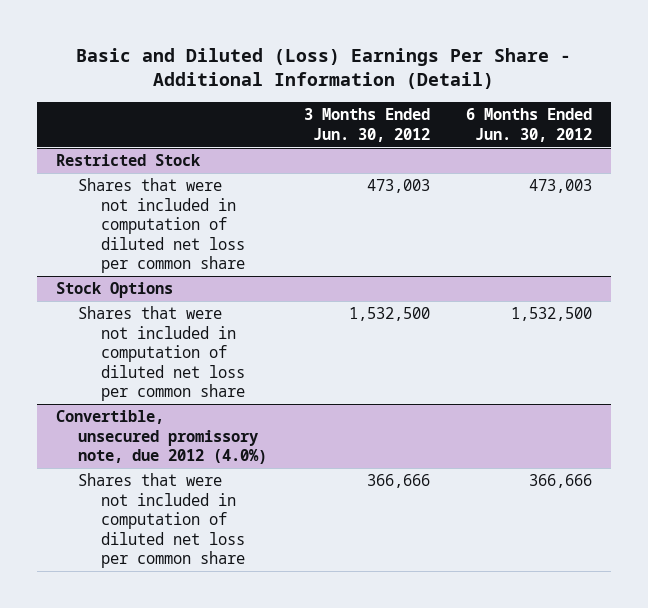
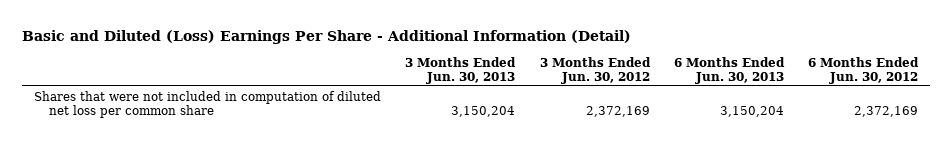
none -> [405,56,517,84] 3 Months Ended Jun. 30, 2013
none -> [673,56,785,84] 6 Months Ended Jun. 30, 2013
[55,154,201,167] Restricted Stock -> none
[55,282,173,299] Stock Options -> none
[78,306,246,401] Shares that were not included in computation of diluted net loss per common share -> none
[55,410,268,465] Convertible, unsecured promissory note, due 2012 (4.0%) -> none
[78,473,246,568] Shares that were not included in computation of diluted net loss per common share -> none
[366,179,430,194] 473,003 -> [585,105,650,117] 2,372,169
[529,179,593,194] 473,003 -> [854,105,919,117] 2,372,169

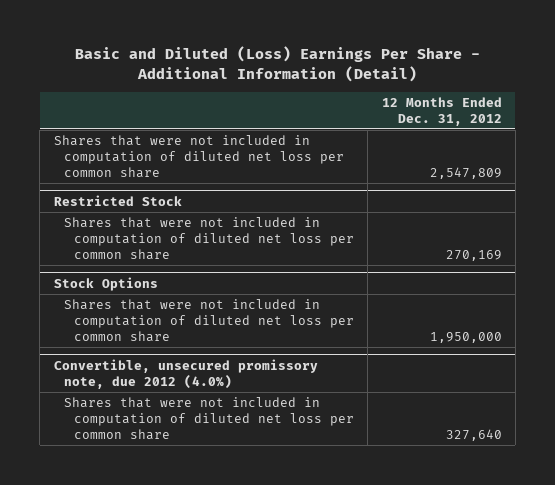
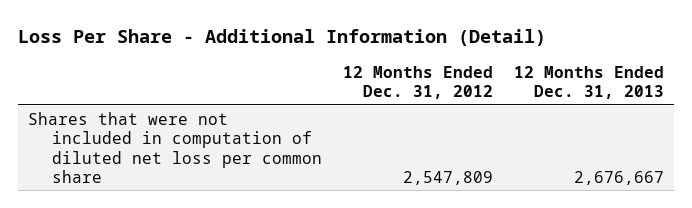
[74,46,480,83] Basic and Diluted (Loss) Earnings Per Share - Additional Information (Detail) -> [17,28,546,46] Loss Per Share - Additional Information (Detail)
none -> [513,65,664,100] 12 Months Ended Dec. 31, 2013
[53,195,182,207] Restricted Stock -> none
[63,217,355,260] Shares that were not included in computation of diluted net loss per common share -> none
[53,277,158,292] Stock Options -> none
[63,299,355,342] Shares that were not included in computation of diluted net loss per common share -> none
[53,359,318,389] Convertible, unsecured promissory note, due 2012 (4.0%) -> none
[63,397,355,440] Shares that were not included in computation of diluted net loss per common share -> none

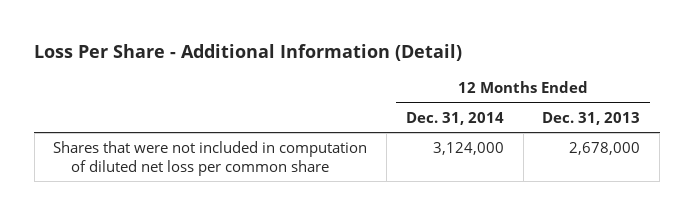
[343,65,494,100] 12 Months Ended Dec. 31, 2012 -> none
none -> [405,111,504,125] Dec. 31, 2014
[573,170,664,185] 2,676,667 -> [569,142,641,156] 2,678,000

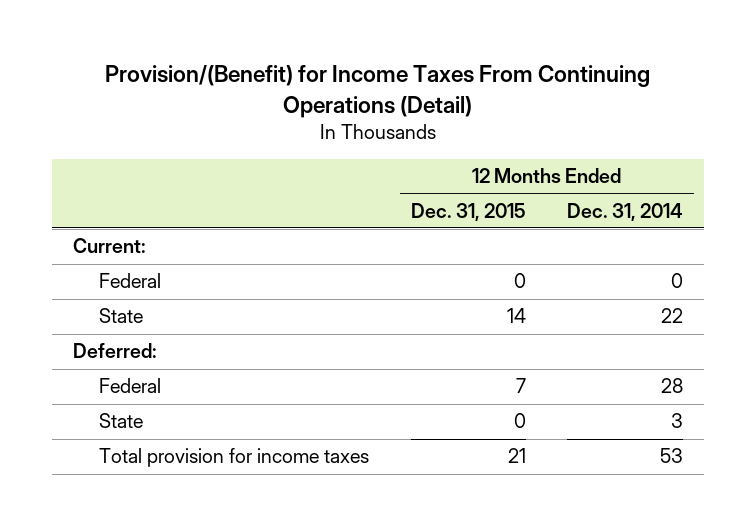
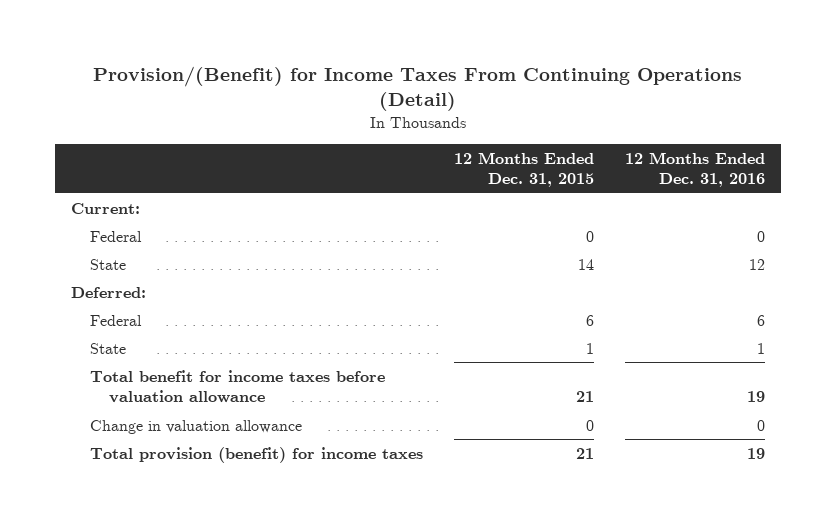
[567,202,684,221] Dec. 31, 2014 -> none
none -> [625,151,766,187] 12 Months Ended Dec. 31, 2016
[515,378,526,394] 7 -> [586,314,595,326] 6
[513,413,526,429] 0 -> [586,342,595,354] 1
none -> [89,369,385,404] Total benefit for income taxes before valuation allowance
none -> [89,419,302,434] Change in valuation allowance
[98,448,369,468] Total provision for income taxes -> [89,446,423,463] Total provision (benefit) for income taxes

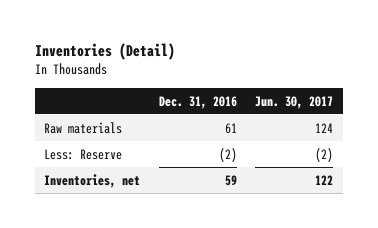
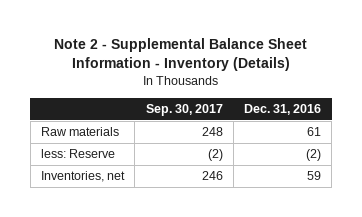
[34,42,175,60] Inventories (Detail) -> [54,38,308,72] Note 2 - Supplemental Balance Sheet Information - Inventory (Details)
[255,95,334,109] Jun. 30, 2017 -> none
none -> [145,103,223,116] Sep. 30, 2017
[44,148,123,160] Less: Reserve -> [40,149,115,159] less: Reserve

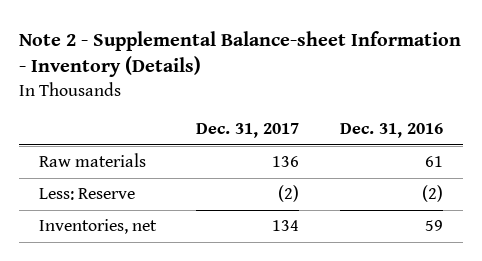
[54,38,308,72] Note 2 - Supplemental Balance Sheet Information - Inventory (Details) -> [18,30,461,78] Note 2 - Supplemental Balance-sheet Information - Inventory (Details)
[145,103,223,116] Sep. 30, 2017 -> none
none -> [196,123,300,139] Dec. 31, 2017
[40,149,115,159] less: Reserve -> [39,188,136,201] Less: Reserve

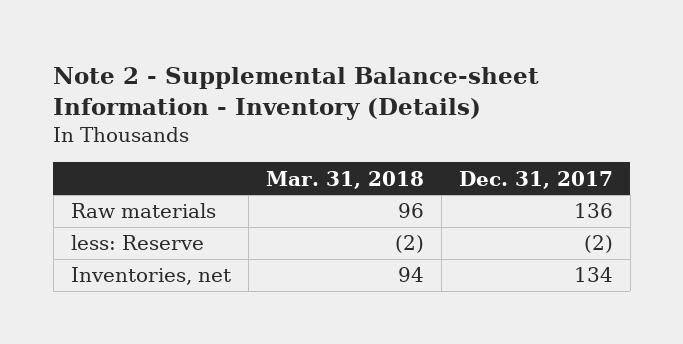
[339,123,443,139] Dec. 31, 2016 -> none
none -> [265,170,424,189] Mar. 31, 2018
[39,188,136,201] Less: Reserve -> [70,235,204,251] less: Reserve

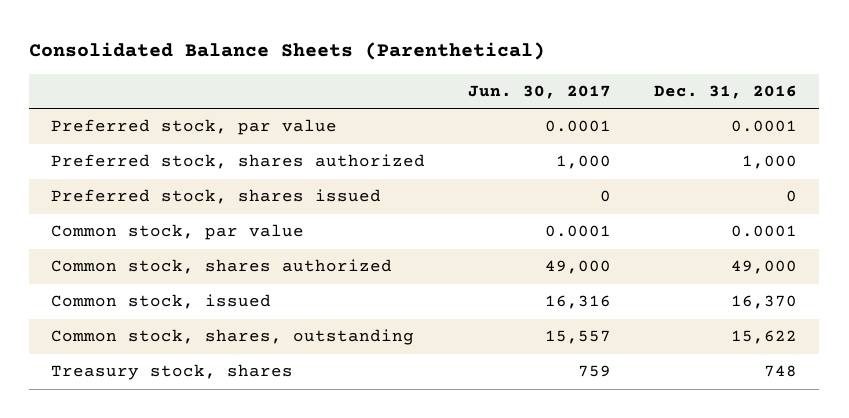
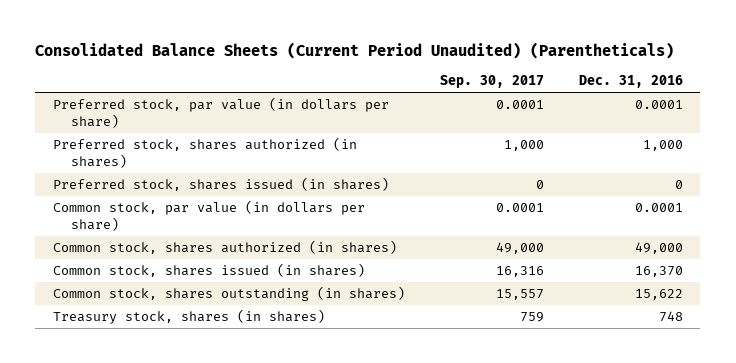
[29,42,546,61] Consolidated Balance Sheets (Parenthetical) -> [35,41,675,59] Consolidated Balance Sheets (Current Period Unaudited) (Parentheticals)
[468,85,612,100] Jun. 30, 2017 -> none
none -> [439,75,544,89] Sep. 30, 2017
[51,119,338,136] Preferred stock, par value -> [52,97,389,128] Preferred stock, par value (in dollars per share)
[51,154,426,170] Preferred stock, shares authorized -> [52,137,357,168] Preferred stock, shares authorized (in shares)
[51,189,382,205] Preferred stock, shares issued -> [52,177,389,192] Preferred stock, shares issued (in shares)
[51,224,305,241] Common stock, par value -> [52,200,365,231] Common stock, par value (in dollars per share)
[51,259,393,275] Common stock, shares authorized -> [52,240,397,255] Common stock, shares authorized (in shares)
[51,294,272,310] Common stock, issued -> [52,263,365,278] Common stock, shares issued (in shares)
[51,329,415,346] Common stock, shares, outstanding -> [52,286,405,302] Common stock, shares outstanding (in shares)
[51,364,294,381] Treasury stock, shares -> [52,309,325,325] Treasury stock, shares (in shares)

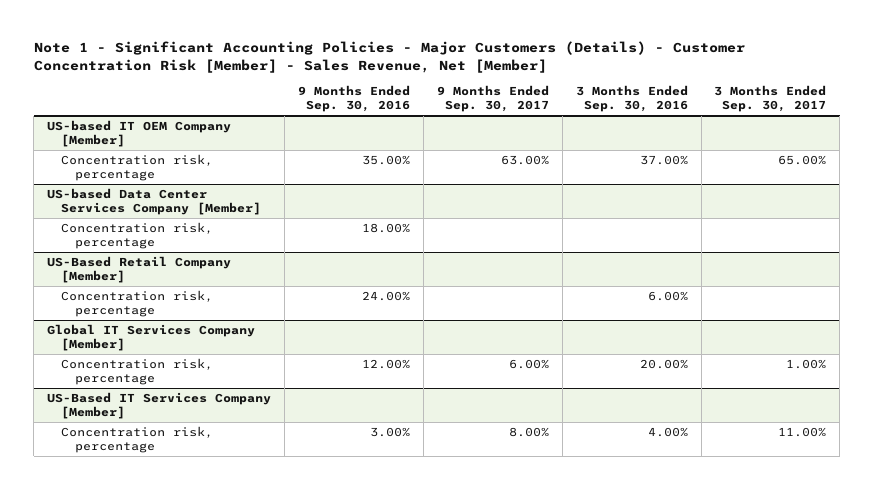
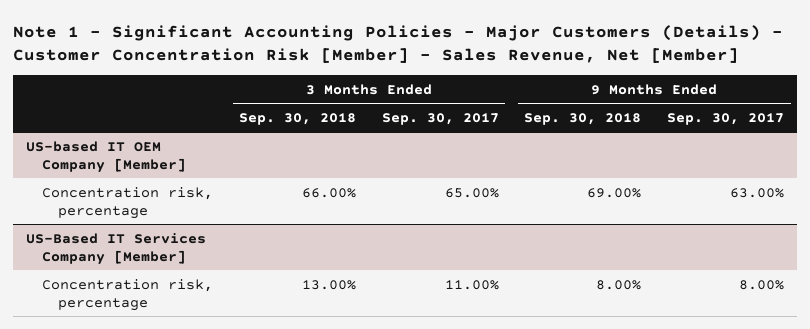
[297,85,410,112] 9 Months Ended Sep. 30, 2016 -> none
[575,85,688,112] 3 Months Ended Sep. 30, 2016 -> none
none -> [238,112,356,125] Sep. 30, 2018
none -> [524,112,642,125] Sep. 30, 2018
[47,188,262,215] US-based Data Center Services Company [Member] -> none
[61,222,214,249] Concentration risk, percentage -> none
[47,256,232,283] US-Based Retail Company [Member] -> none
[61,290,214,317] Concentration risk, percentage -> none
[47,324,256,351] Global IT Services Company [Member] -> none
[61,358,214,385] Concentration risk, percentage -> none

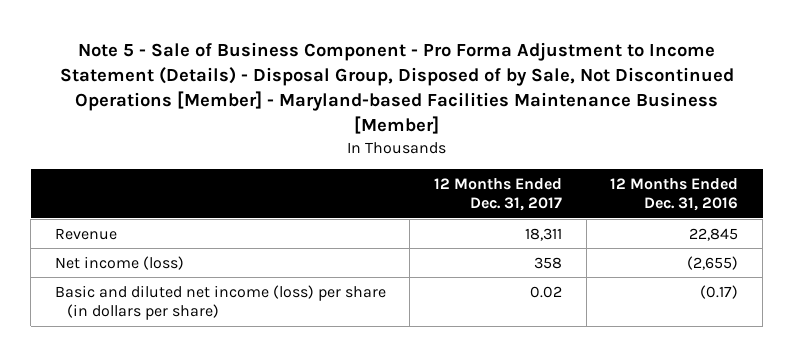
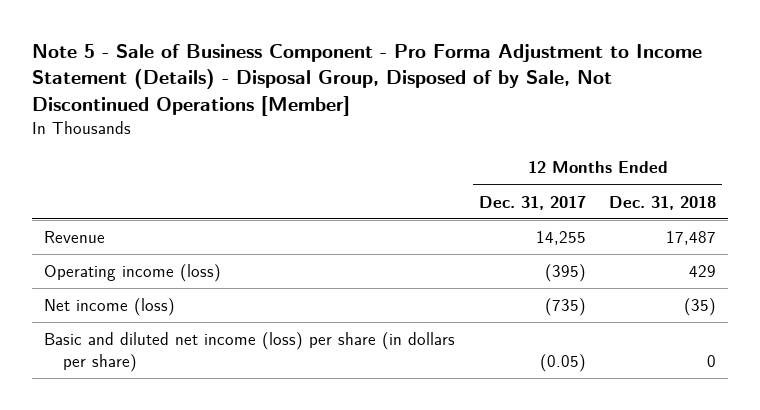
[59,41,734,134] Note 5 - Sale of Business Component - Pro Forma Adjustment to Income Statement (Details) - Disposal Group, Disposed of by Sale, Not Discontinued Operations [Member] - Maryland-based Facilities Maintenance Business [Member] -> [32,44,703,116] Note 5 - Sale of Business Component - Pro Forma Adjustment to Income Statement (Details) - Disposal Group, Disposed of by Sale, Not Discontinued Operations [Member]
[610,177,739,212] 12 Months Ended Dec. 31, 2016 -> none
none -> [609,195,717,210] Dec. 31, 2018
[525,227,563,241] 18,311 -> [535,231,586,246] 14,255
none -> [43,264,221,283] Operating income (loss)
[534,256,563,269] 358 -> [544,298,586,317] (735)
[530,285,563,298] 0.02 -> [539,353,586,372] (0.05)

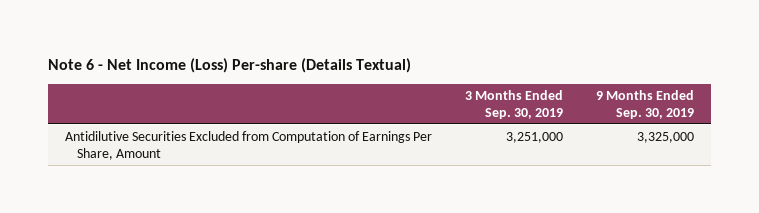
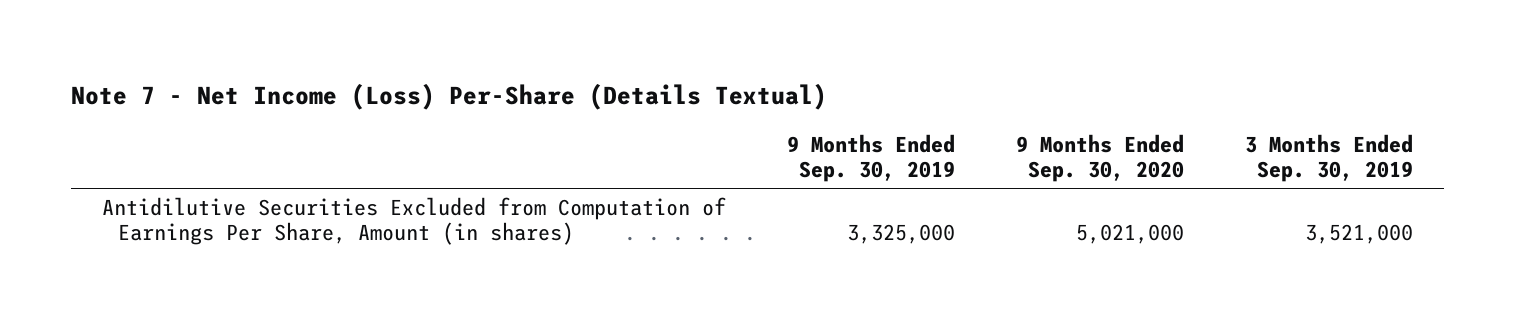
[48,58,412,74] Note 6 - Net Income (Loss) Per-share (Details Textual) -> [71,83,828,111] Note 7 - Net Income (Loss) Per-Share (Details Textual)
none -> [1015,134,1184,183] 9 Months Ended Sep. 30, 2020
[64,131,432,160] Antidilutive Securities Excluded from Computation of Earnings Per Share, Amount -> [101,197,726,246] Antidilutive Securities Excluded from Computation of Earnings Per Share, Amount (in shares)
[506,132,564,144] 3,251,000 -> [1305,224,1414,245] 3,521,000

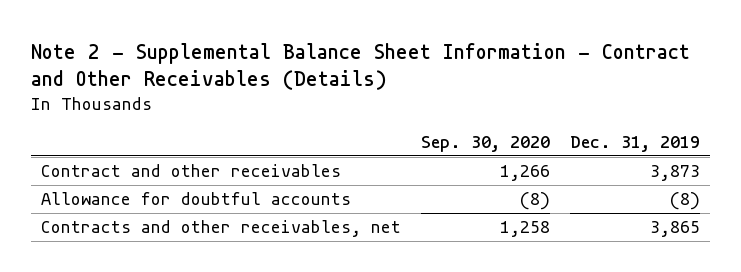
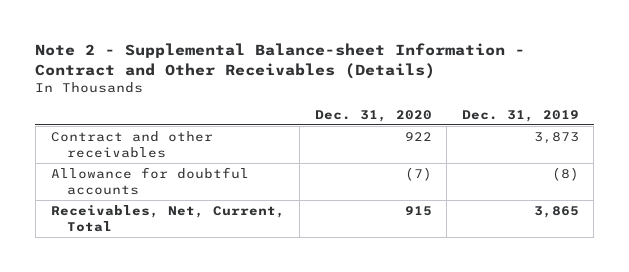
[31,42,691,91] Note 2 - Supplemental Balance Sheet Information - Contract and Other Receivables (Details) -> [35,43,526,79] Note 2 - Supplemental Balance-sheet Information - Contract and Other Receivables (Details)
[420,136,550,153] Sep. 30, 2020 -> none
none -> [314,109,432,122] Dec. 31, 2020
[41,219,402,237] Contracts and other receivables, net -> [50,204,285,232] Receivables, Net, Current, Total

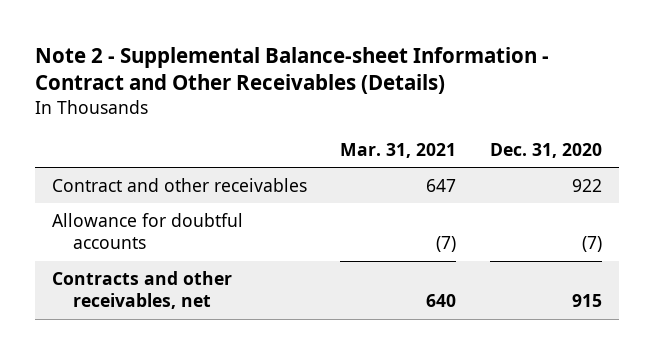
[461,109,579,122] Dec. 31, 2019 -> none
none -> [340,142,457,158] Mar. 31, 2021
[50,204,285,232] Receivables, Net, Current, Total -> [51,271,232,310] Contracts and other receivables, net

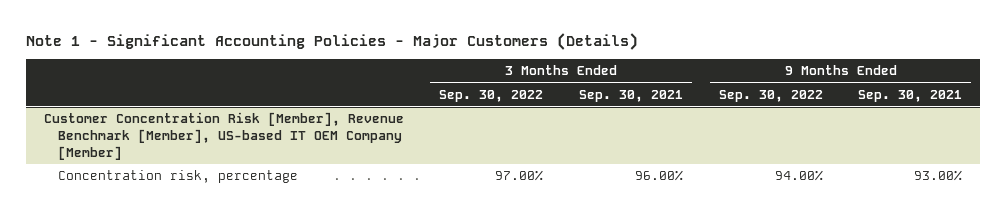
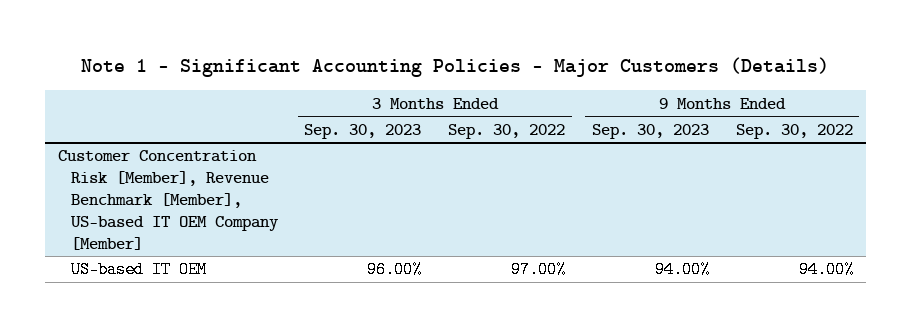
[578,89,683,102] Sep. 30, 2021 -> none
[858,89,963,102] Sep. 30, 2021 -> none
none -> [304,123,422,139] Sep. 30, 2023
none -> [591,123,709,139] Sep. 30, 2023
[58,170,299,184] Concentration risk, percentage -> [70,261,207,279] US-based IT OEM

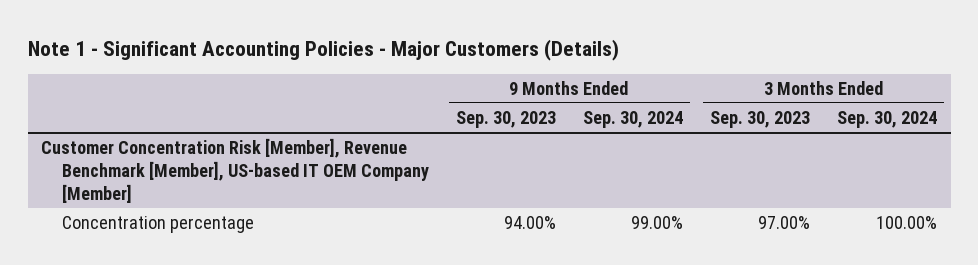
[448,123,566,139] Sep. 30, 2022 -> none
[735,123,853,139] Sep. 30, 2022 -> none
none -> [582,111,683,129] Sep. 30, 2024
none -> [837,111,938,129] Sep. 30, 2024
[70,261,207,279] US-based IT OEM -> none
none -> [61,216,254,234] Concentration percentage

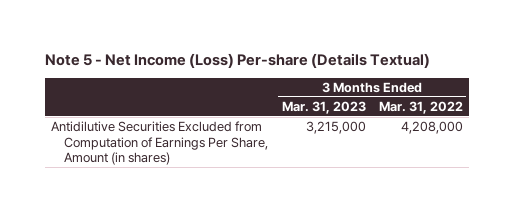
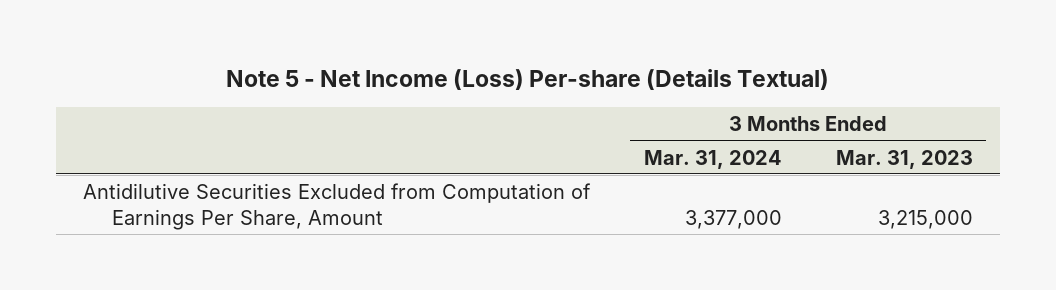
[378,101,463,115] Mar. 31, 2022 -> none
none -> [643,149,782,169] Mar. 31, 2024
[51,121,269,166] Antidilutive Securities Excluded from Computation of Earnings Per Share, Amount (in shares) -> [83,182,592,230] Antidilutive Securities Excluded from Computation of Earnings Per Share, Amount

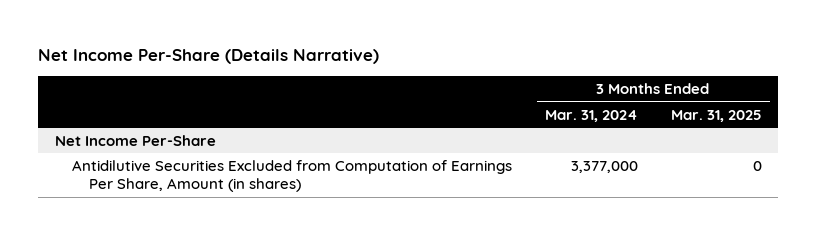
[225,69,829,91] Note 5 - Net Income (Loss) Per-share (Details Textual) -> [38,49,380,65] Net Income Per-Share (Details Narrative)
[835,149,973,169] Mar. 31, 2023 -> none
none -> [670,109,762,122] Mar. 31, 2025
none -> [54,135,216,147] Net Income Per-Share
[83,182,592,230] Antidilutive Securities Excluded from Computation of Earnings Per Share, Amount -> [72,160,513,193] Antidilutive Securities Excluded from Computation of Earnings Per Share, Amount (in shares)

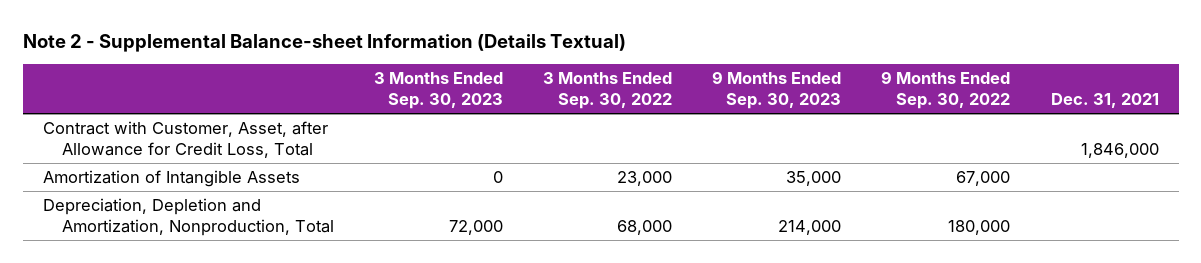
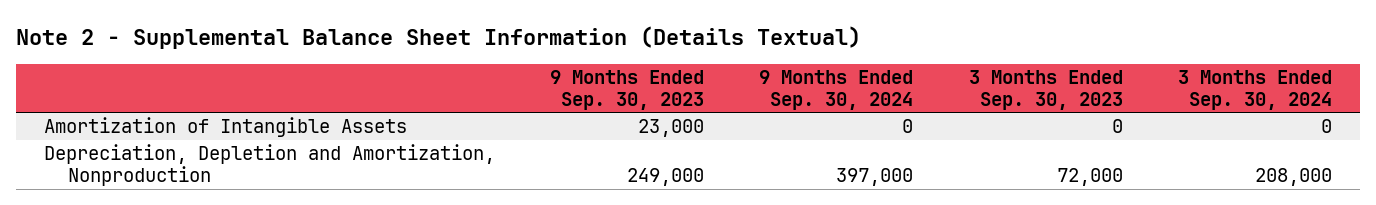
[22,33,626,52] Note 2 - Supplemental Balance-sheet Information (Details Textual) -> [16,26,862,50] Note 2 - Supplemental Balance Sheet Information (Details Textual)
[543,72,673,110] 3 Months Ended Sep. 30, 2022 -> none
[881,71,1011,110] 9 Months Ended Sep. 30, 2022 -> none
[1050,93,1159,109] Dec. 31, 2021 -> none
none -> [759,69,914,110] 9 Months Ended Sep. 30, 2024
none -> [1178,69,1333,110] 3 Months Ended Sep. 30, 2024
[42,120,328,158] Contract with Customer, Asset, after Allowance for Credit Loss, Total -> none
[786,170,842,186] 35,000 -> [638,119,705,138] 23,000
[42,197,334,236] Depreciation, Depletion and Amortization, Nonproduction, Total -> [43,144,495,187] Depreciation, Depletion and Amortization, Nonproduction
[778,219,842,235] 214,000 -> [627,168,705,187] 249,000

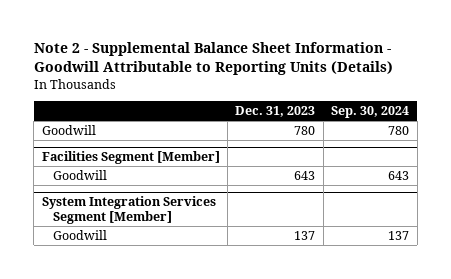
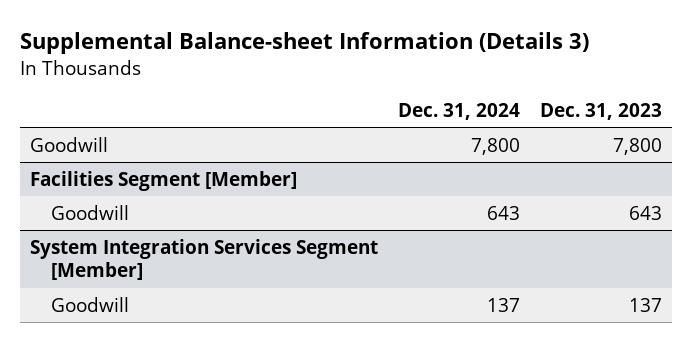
[33,41,393,76] Note 2 - Supplemental Balance Sheet Information - Goodwill Attributable to Reporting Units (Details) -> [19,32,589,55] Supplemental Balance-sheet Information (Details 3)
[331,106,410,119] Sep. 30, 2024 -> none
none -> [397,103,520,121] Dec. 31, 2024
[294,125,316,135] 780 -> [612,137,662,155] 7,800

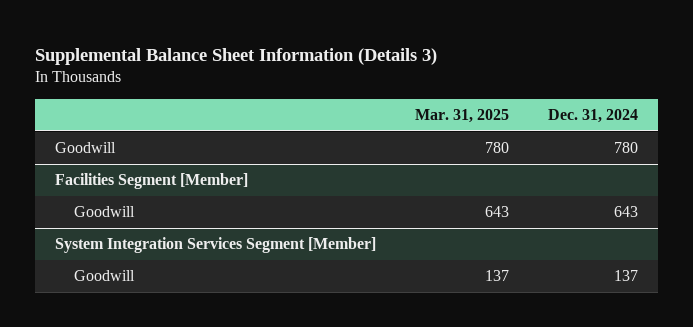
[19,32,589,55] Supplemental Balance-sheet Information (Details 3) -> [35,47,438,65] Supplemental Balance Sheet Information (Details 3)
[539,103,662,121] Dec. 31, 2023 -> none
none -> [415,109,510,124] Mar. 31, 2025
[470,137,520,155] 7,800 -> [614,142,639,154] 780

